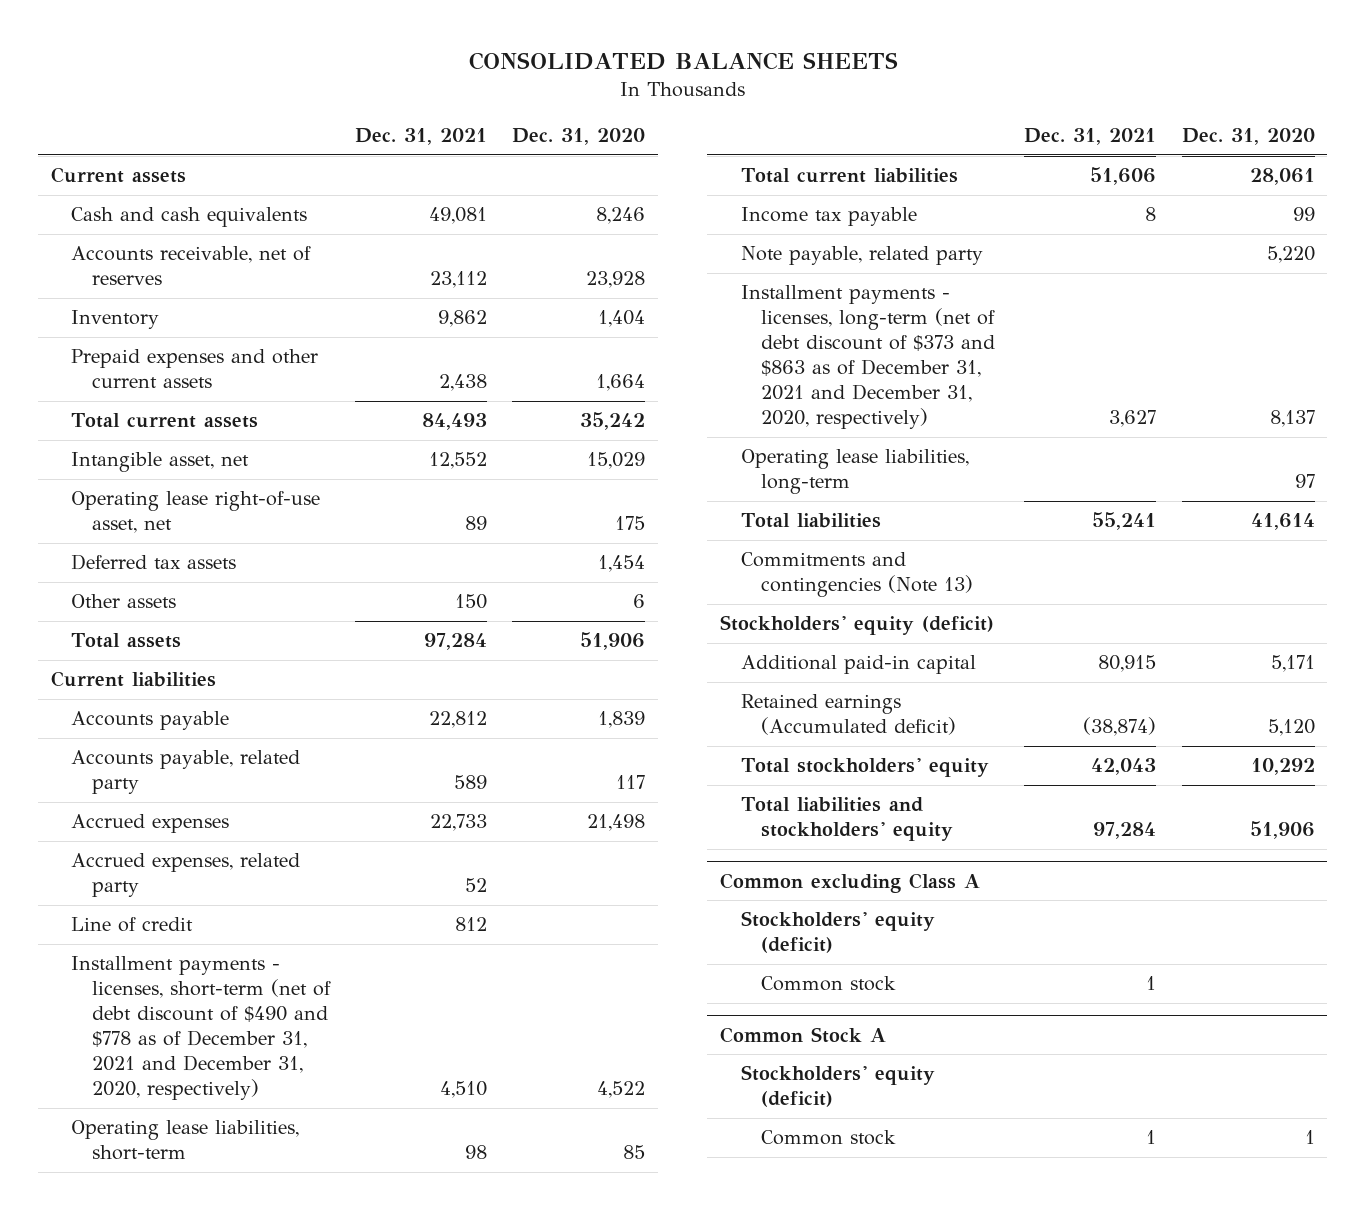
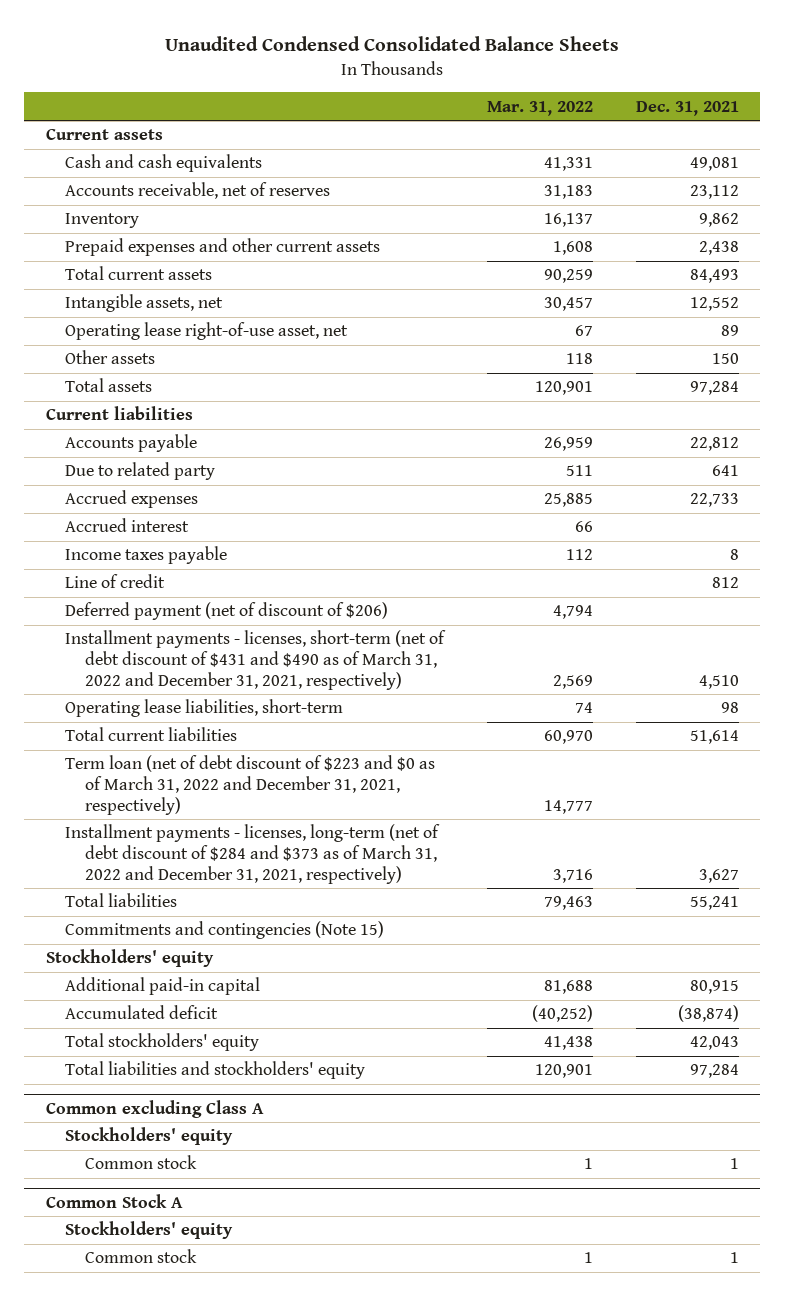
[468,51,898,70] CONSOLIDATED BALANCE SHEETS -> [165,36,620,52] Unaudited Condensed Consolidated Balance Sheets
[512,128,646,146] Dec. 31, 2020 -> none
none -> [487,100,594,116] Mar. 31, 2022
[71,452,250,473] Intangible asset, net -> [65,294,224,313] Intangible assets, net
[71,554,237,571] Deferred tax assets -> none
[71,750,301,795] Accounts payable, related party -> [65,462,216,481] Due to related party
[454,775,488,790] 589 -> [712,465,740,477] 641
[71,853,301,898] Accrued expenses, related party -> none
none -> [65,518,190,533] Accrued interest
none -> [65,546,228,565] Income taxes payable
none -> [65,602,389,621] Deferred payment (net of discount of $206)
[71,956,331,1100] Installment payments - licenses, short-term (net of debt discount of $490 and $778 as of December 31, 2021 and December 31, 2020, respectively) -> [65,630,447,690] Installment payments - licenses, short-term (net of debt discount of $431 and $490 as of March 31, 2022 and December 31, 2021, respectively)
[740,207,917,227] Income tax payable -> none
[740,246,983,266] Note payable, related party -> none
[740,449,969,495] Operating lease liabilities, long-term -> none
[1090,167,1157,186] 51,606 -> [690,730,740,745] 51,614
none -> [65,755,436,815] Term loan (net of debt discount of $223 and $0 as of March 31, 2022 and December 31, 2021, respectively)
[740,285,996,429] Installment payments - licenses, long-term (net of debt discount of $373 and $863 as of December 31, 2021 and December 31, 2020, respectively) -> [65,824,441,884] Installment payments - licenses, long-term (net of debt discount of $284 and $373 as of March 31, 2022 and December 31, 2021, respectively)
[740,552,974,598] Commitments and contingencies (Note 13) -> [65,921,385,940] Commitments and contingencies (Note 15)
[720,615,995,636] Stockholders' equity (deficit) -> [45,949,214,968] Stockholders' equity
[740,694,957,736] Retained earnings (Accumulated deficit) -> [65,1005,219,1020] Accumulated deficit
[740,911,935,954] Stockholders' equity (deficit) -> [65,1127,234,1146] Stockholders' equity
[740,1065,935,1108] Stockholders' equity (deficit) -> [65,1221,234,1240] Stockholders' equity

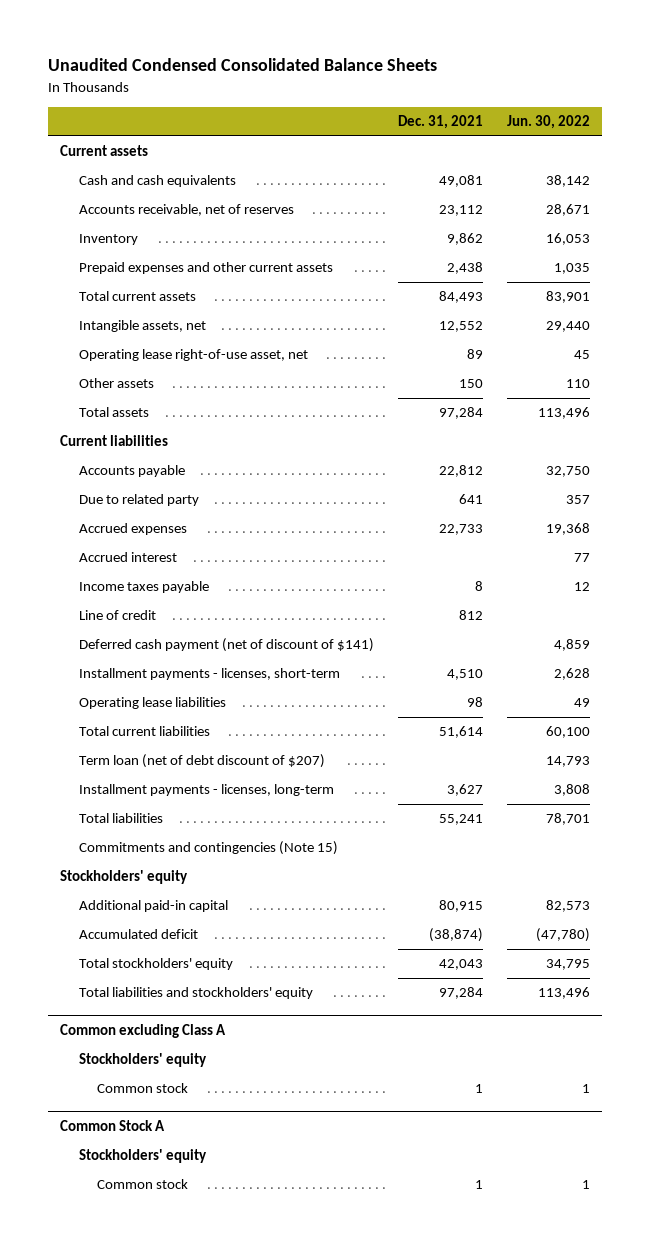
[487,100,594,116] Mar. 31, 2022 -> none
none -> [507,115,591,130] Jun. 30, 2022
[65,602,389,621] Deferred payment (net of discount of $206) -> [78,638,374,653] Deferred cash payment (net of discount of $141)
[65,630,447,690] Installment payments - licenses, short-term (net of debt discount of $431 and $490 as of March 31, 2022 and December 31, 2021, respectively) -> [78,668,340,681] Installment payments - licenses, short-term
[65,699,344,718] Operating lease liabilities, short-term -> [78,697,226,710] Operating lease liabilities
[65,755,436,815] Term loan (net of debt discount of $223 and $0 as of March 31, 2022 and December 31, 2021, respectively) -> [78,754,325,769] Term loan (net of debt discount of $207)
[65,824,441,884] Installment payments - licenses, long-term (net of debt discount of $284 and $373 as of March 31, 2022 and December 31, 2021, respectively) -> [78,784,334,797] Installment payments - licenses, long-term

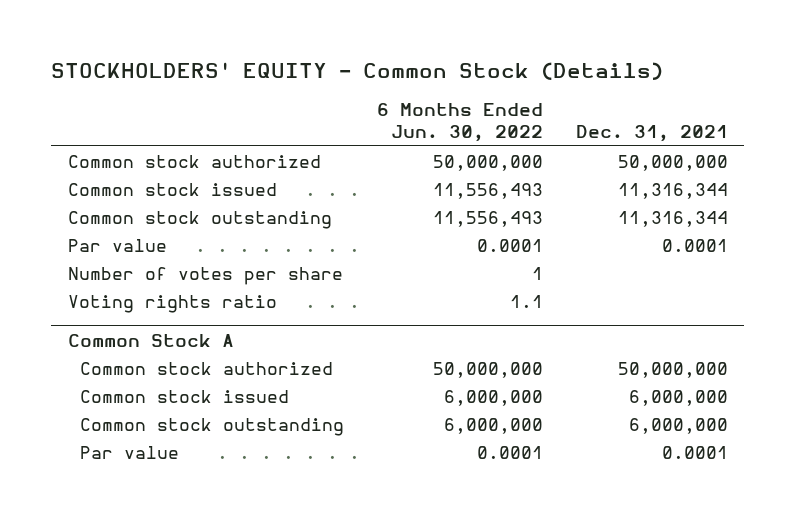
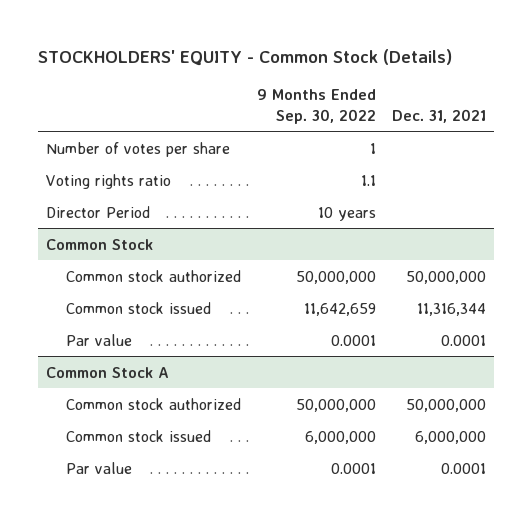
[376,103,543,143] 6 Months Ended Jun. 30, 2022 -> none
none -> [256,89,376,124] 9 Months Ended Sep. 30, 2022
[67,266,343,285] Number of votes per share -> [46,141,231,157] Number of votes per share
[67,294,277,313] Voting rights ratio -> [46,173,172,189] Voting rights ratio
none -> [46,205,151,218] Director Period
none -> [46,238,154,250] Common Stock
[67,210,332,229] Common stock outstanding -> none
[79,417,344,436] Common stock outstanding -> none

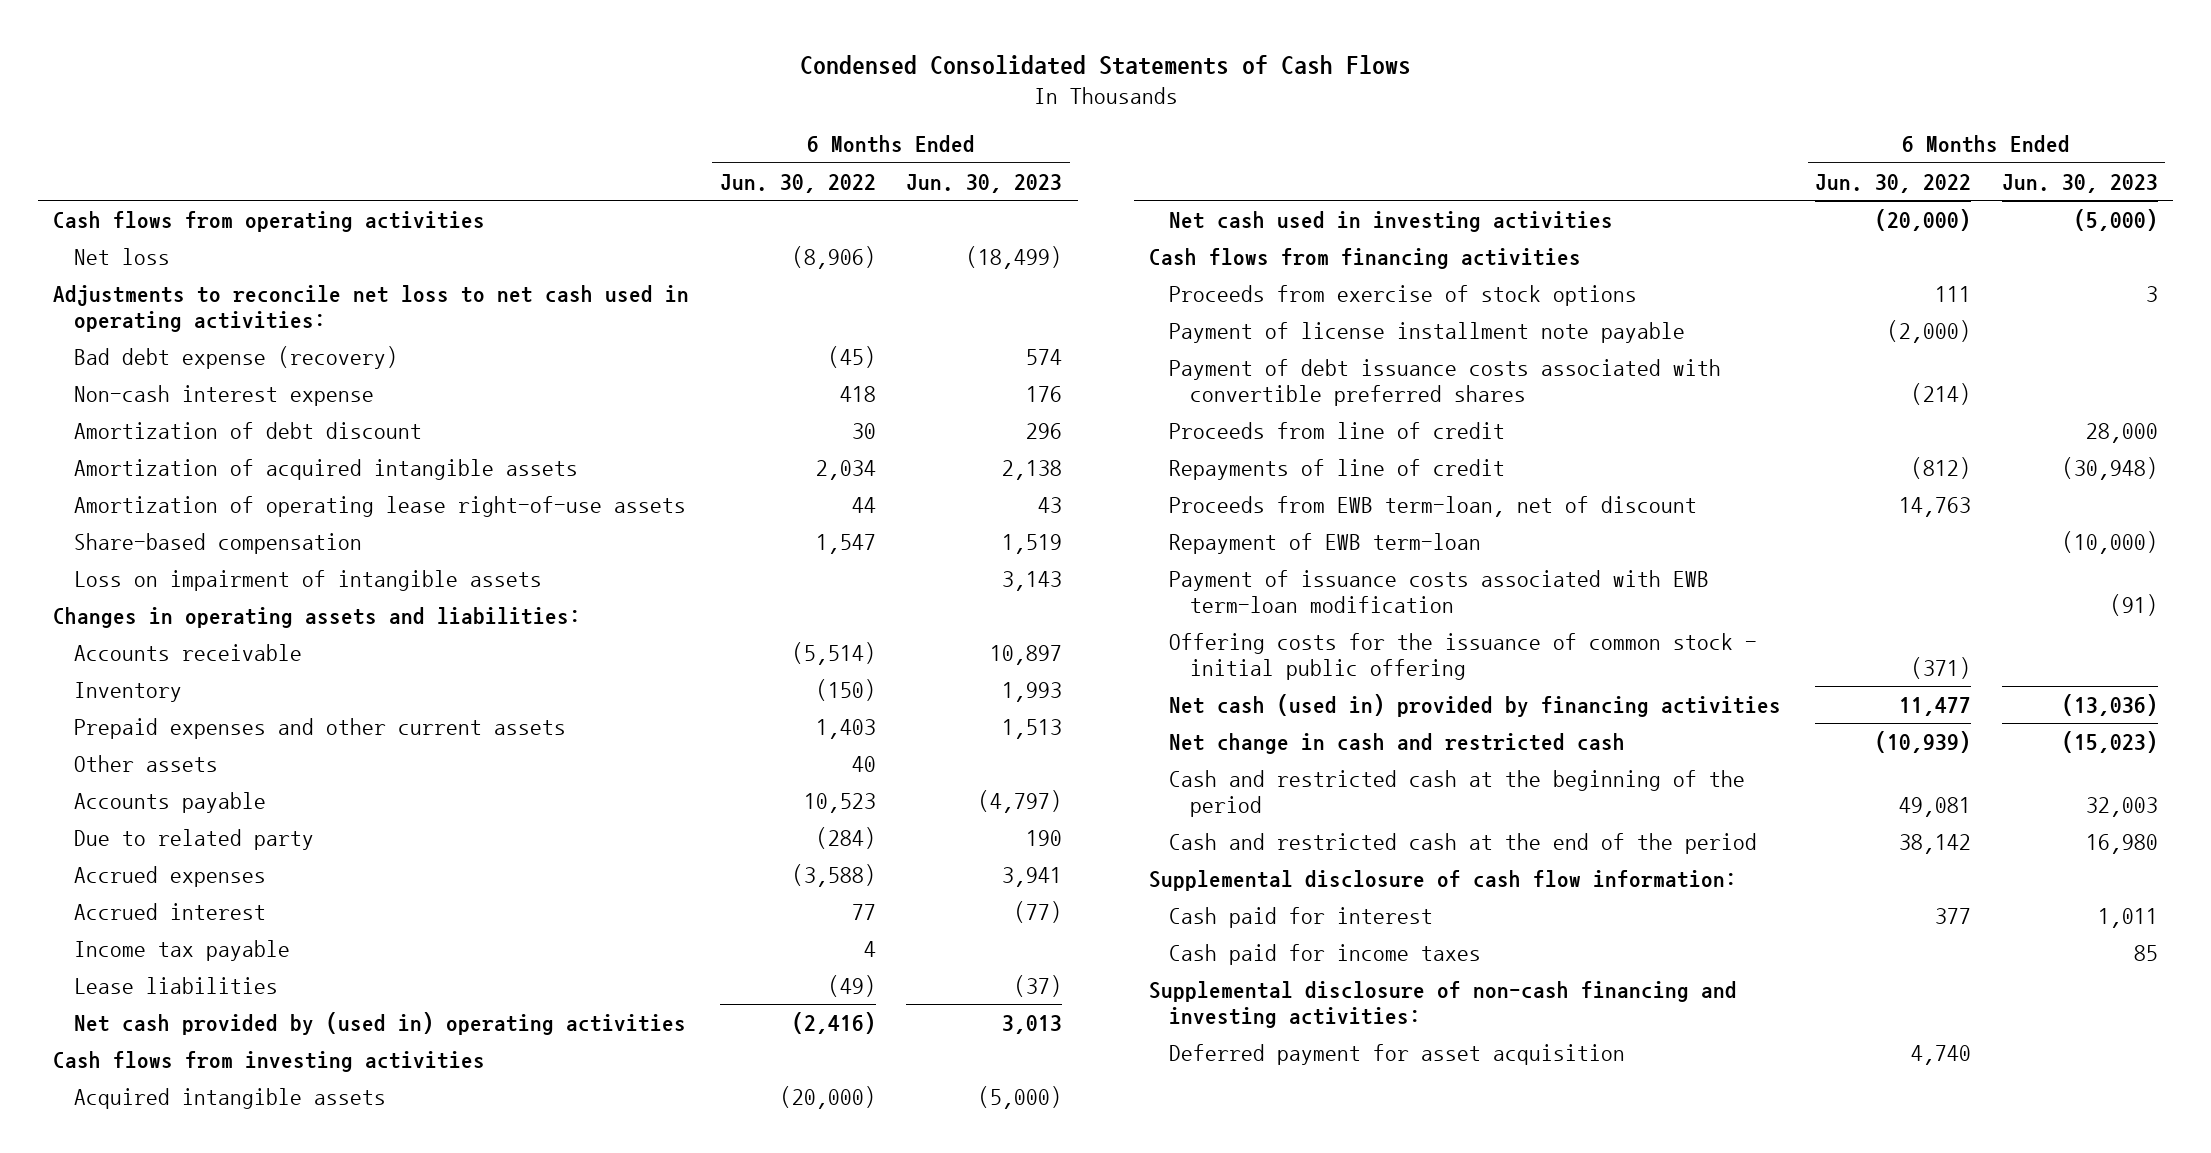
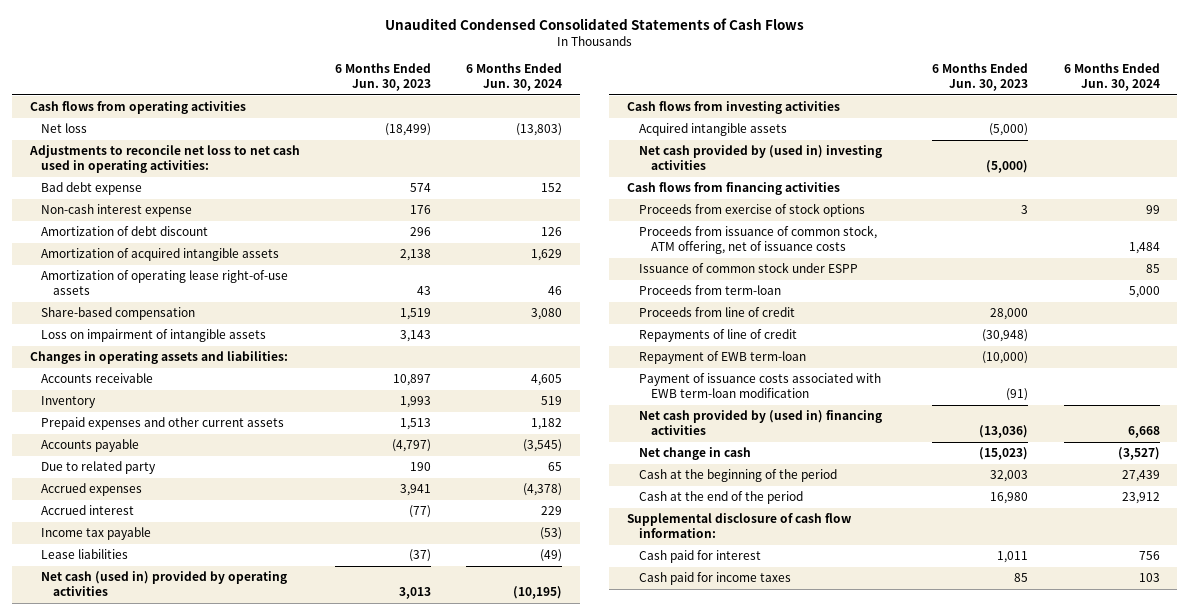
[799,54,1411,75] Condensed Consolidated Statements of Cash Flows -> [384,18,804,31] Unaudited Condensed Consolidated Statements of Cash Flows
[719,173,876,193] Jun. 30, 2022 -> none
none -> [466,63,563,91] 6 Months Ended Jun. 30, 2024
[73,345,398,369] Bad debt expense (recovery) -> [41,182,143,196] Bad debt expense
[73,754,218,772] Other assets -> none
[73,1011,686,1035] Net cash provided by (used in) operating activities -> [41,571,288,596] Net cash (used in) provided by operating activities
[1169,210,1614,232] Net cash used in investing activities -> [638,145,882,170] Net cash provided by (used in) investing activities
[1169,321,1686,343] Payment of license installment note payable -> none
[1169,358,1722,406] Payment of debt issuance costs associated with convertible preferred shares -> none
none -> [638,225,877,254] Proceeds from issuance of common stock, ATM offering, net of issuance costs
none -> [638,262,858,274] Issuance of common stock under ESPP
none -> [638,285,781,296] Proceeds from term-loan
[1169,495,1698,517] Proceeds from EWB term-loan, net of discount -> none
[1169,632,1758,680] Offering costs for the issuance of common stock - initial public offering -> none
[1169,693,1782,717] Net cash (used in) provided by financing activities -> [638,410,882,435] Net cash provided by (used in) financing activities
[1169,732,1626,754] Net change in cash and restricted cash -> [638,447,751,461] Net change in cash
[1169,769,1746,817] Cash and restricted cash at the beginning of the period -> [638,469,837,483] Cash at the beginning of the period
[1169,832,1758,854] Cash and restricted cash at the end of the period -> [638,491,803,505] Cash at the end of the period
[1148,980,1737,1028] Supplemental disclosure of non-cash financing and investing activities: -> none
[1169,1043,1626,1065] Deferred payment for asset acquisition -> none

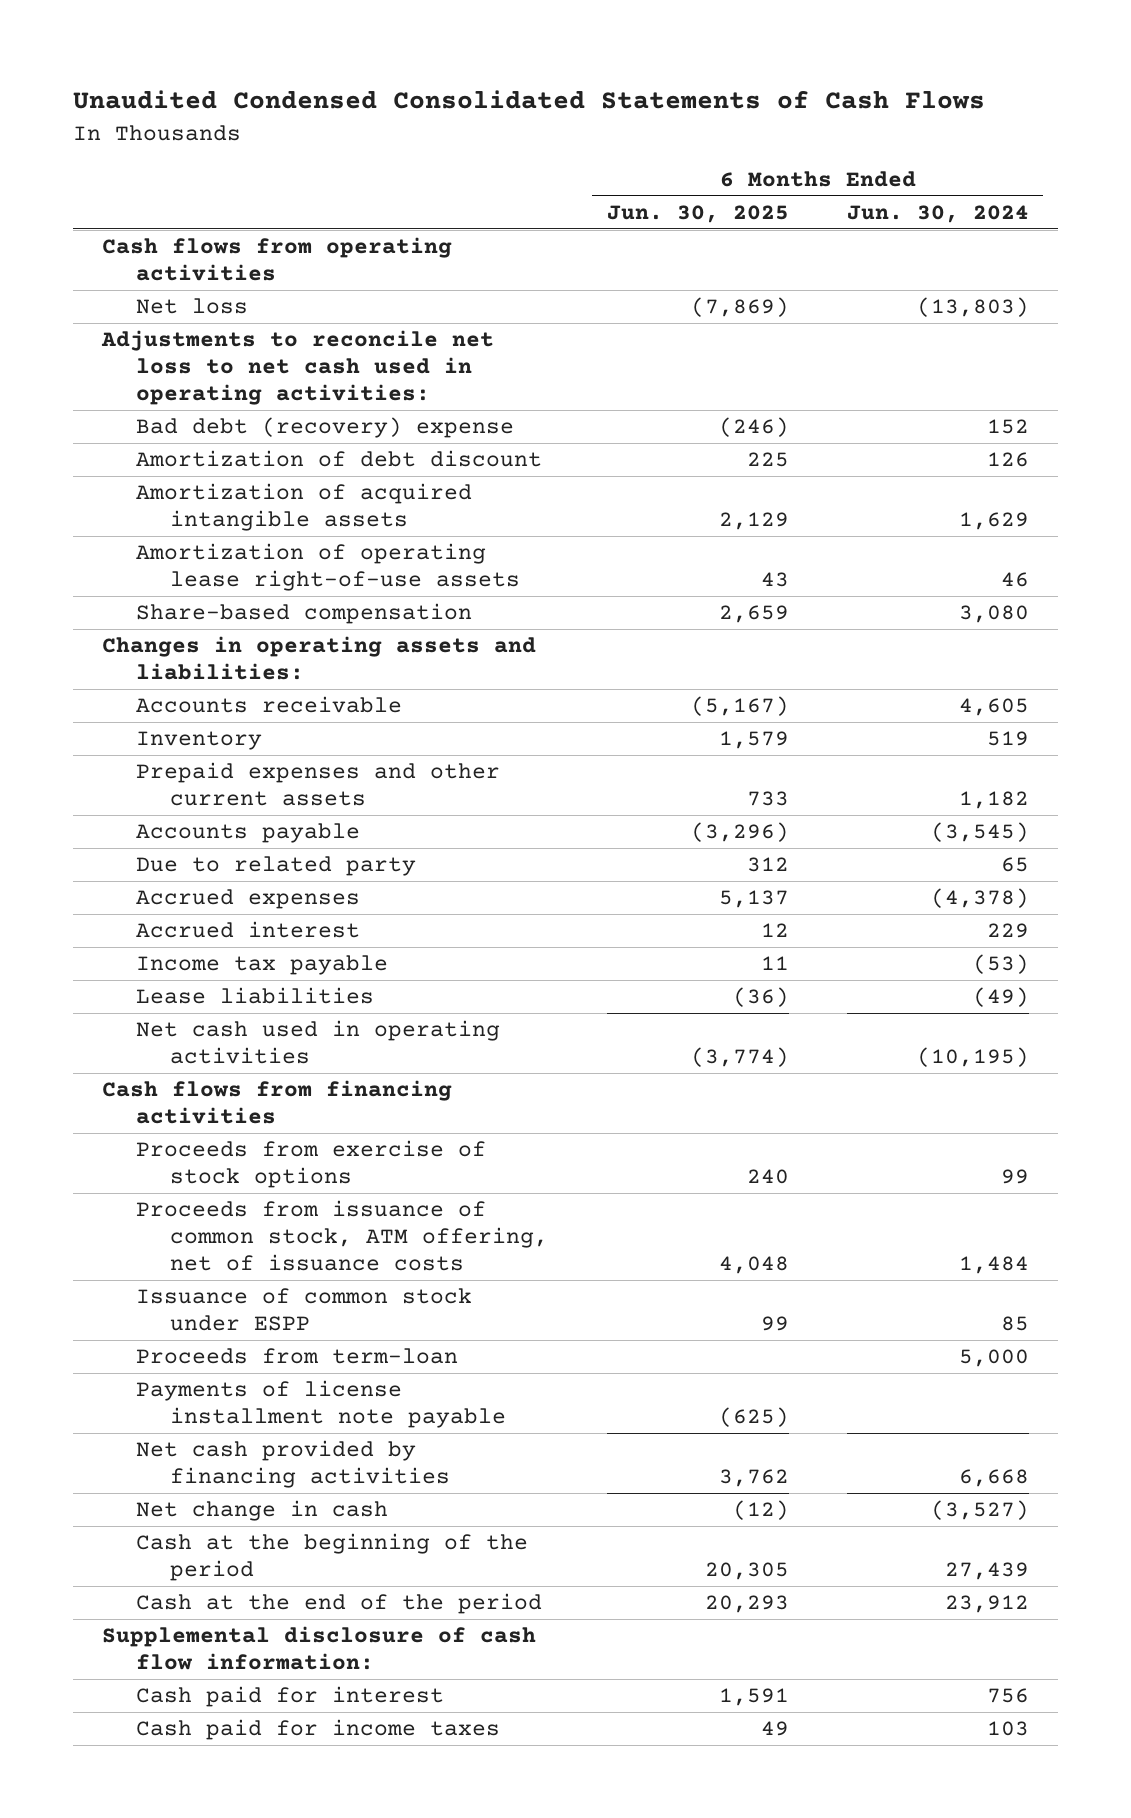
[334,63,431,91] 6 Months Ended Jun. 30, 2023 -> none
none -> [606,204,789,223] Jun. 30, 2025
[41,204,193,218] Non-cash interest expense -> none
[41,182,143,196] Bad debt expense -> [136,417,515,439] Bad debt (recovery) expense
[41,329,267,343] Loss on impairment of intangible assets -> none
[627,101,841,115] Cash flows from investing activities -> none
[638,123,787,137] Acquired intangible assets -> none
[638,145,882,170] Net cash provided by (used in) investing activities -> none
[41,571,288,596] Net cash (used in) provided by operating activities -> [136,1020,501,1065] Net cash used in operating activities
[638,307,795,318] Proceeds from line of credit -> none
[638,329,797,343] Repayments of line of credit -> none
[638,351,806,365] Repayment of EWB term-loan -> none
[638,373,881,398] Payment of issuance costs associated with EWB term-loan modification -> none
none -> [136,1380,507,1429] Payments of license installment note payable
[638,410,882,435] Net cash provided by (used in) financing activities -> [136,1440,451,1489] Net cash provided by financing activities

